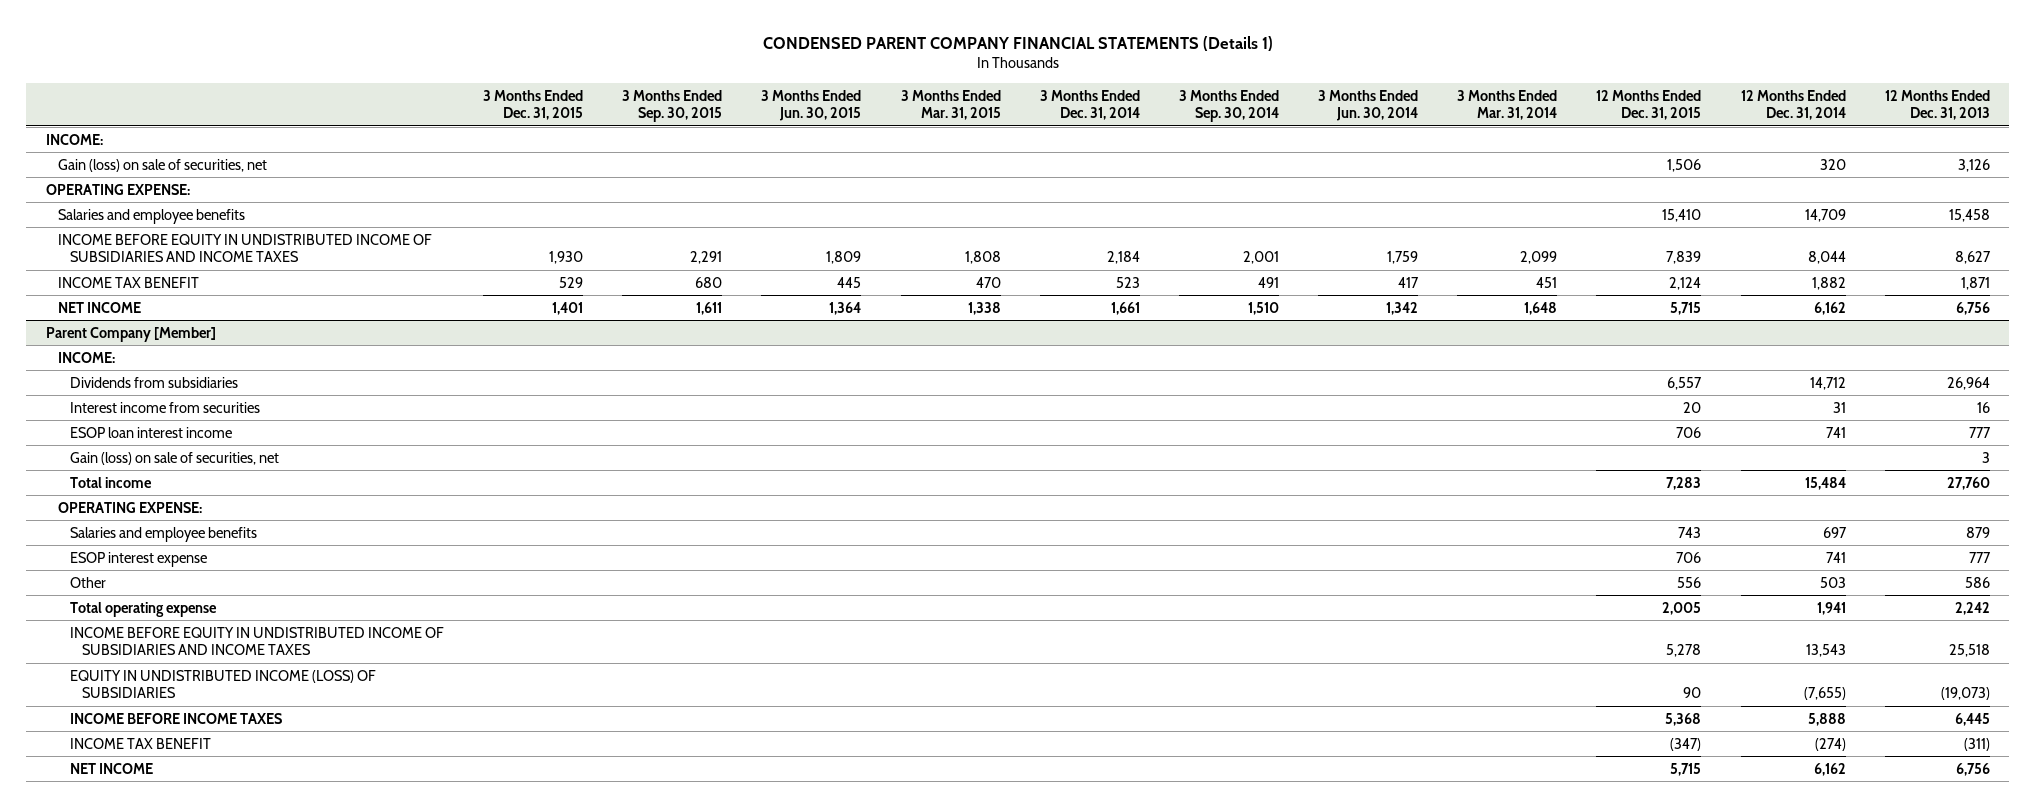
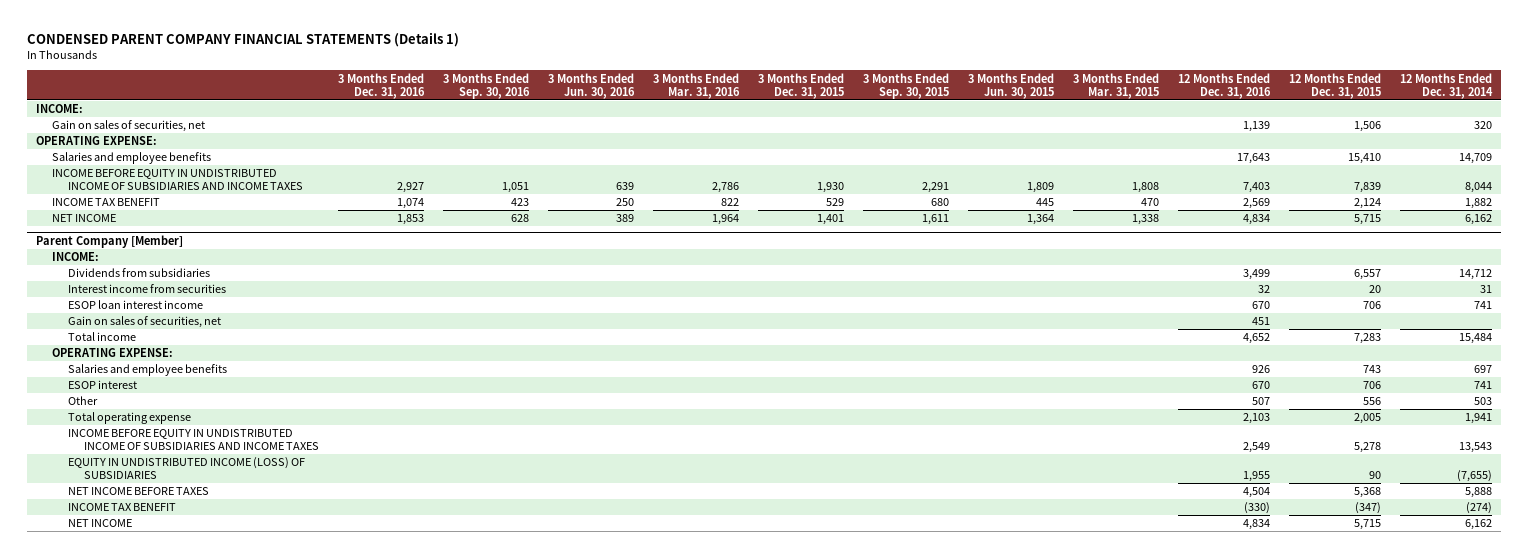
[1039,89,1140,121] 3 Months Ended Dec. 31, 2014 -> none
[1178,89,1279,123] 3 Months Ended Sep. 30, 2014 -> none
[1318,89,1419,122] 3 Months Ended Jun. 30, 2014 -> none
[1457,89,1558,121] 3 Months Ended Mar. 31, 2014 -> none
[1884,89,1990,121] 12 Months Ended Dec. 31, 2013 -> none
none -> [337,72,425,99] 3 Months Ended Dec. 31, 2016
none -> [442,72,530,99] 3 Months Ended Sep. 30, 2016
none -> [547,72,635,99] 3 Months Ended Jun. 30, 2016
none -> [652,72,740,99] 3 Months Ended Mar. 31, 2016
none -> [1177,72,1271,99] 12 Months Ended Dec. 31, 2016
[57,158,267,172] Gain (loss) on sale of securities, net -> [51,120,205,133] Gain on sales of securities, net
[69,451,279,465] Gain (loss) on sale of securities, net -> [67,316,221,329] Gain on sales of securities, net
[69,551,207,567] ESOP interest expense -> [67,380,137,390] ESOP interest
[69,712,282,724] INCOME BEFORE INCOME TAXES -> [67,487,209,496] NET INCOME BEFORE TAXES

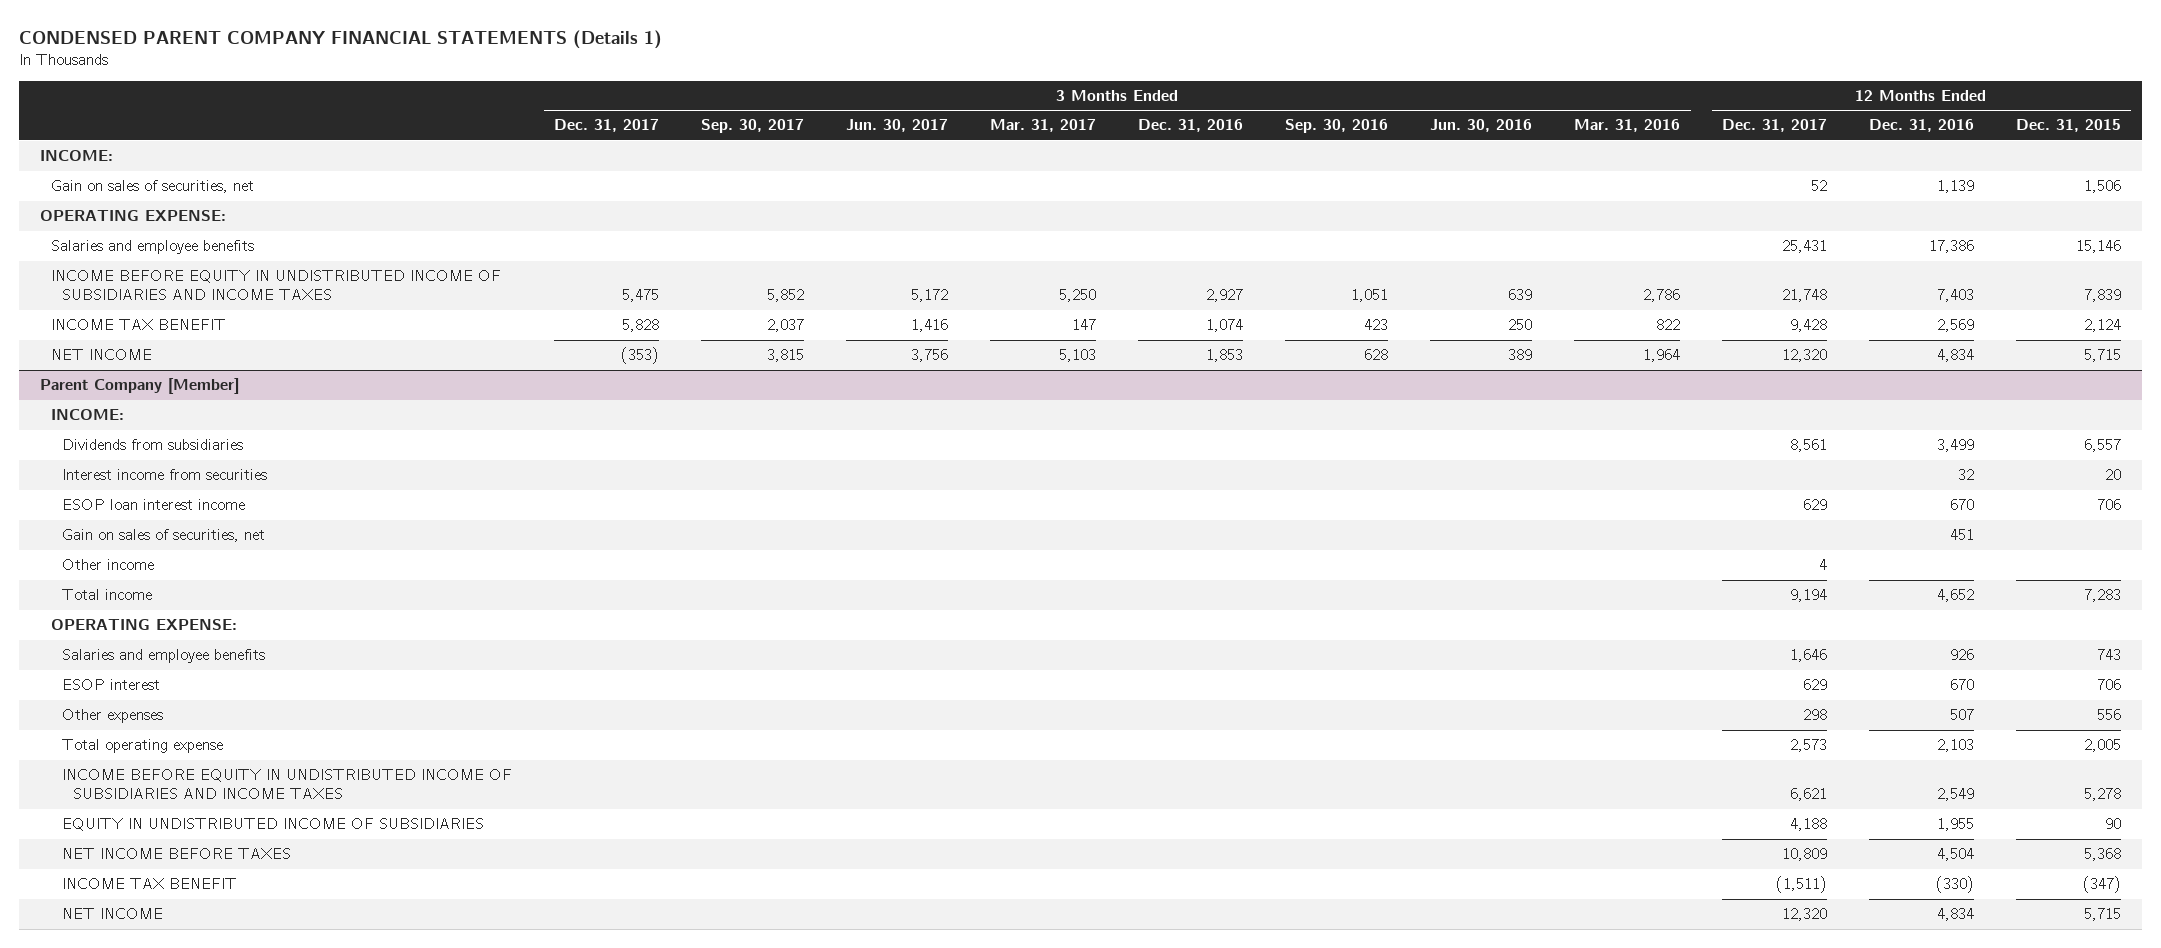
[757,72,844,99] 3 Months Ended Dec. 31, 2015 -> none
[862,72,949,99] 3 Months Ended Sep. 30, 2015 -> none
[967,72,1054,99] 3 Months Ended Jun. 30, 2015 -> none
[1072,72,1159,99] 3 Months Ended Mar. 31, 2015 -> none
[1399,72,1493,99] 12 Months Ended Dec. 31, 2014 -> none
none -> [554,119,660,133] Dec. 31, 2017
none -> [701,119,805,134] Sep. 30, 2017
none -> [846,119,949,133] Jun. 30, 2017
none -> [990,119,1097,133] Mar. 31, 2017
none -> [1722,119,1828,133] Dec. 31, 2017
[1236,153,1270,165] 17,643 -> [1928,240,1974,254] 17,386
[1347,153,1381,165] 15,410 -> [2075,240,2121,254] 15,146
none -> [62,559,155,571] Other income
[67,396,98,406] Other -> [62,709,164,724] Other expenses
[67,457,305,480] EQUITY IN UNDISTRIBUTED INCOME (LOSS) OF SUBSIDIARIES -> [62,818,485,832] EQUITY IN UNDISTRIBUTED INCOME OF SUBSIDIARIES

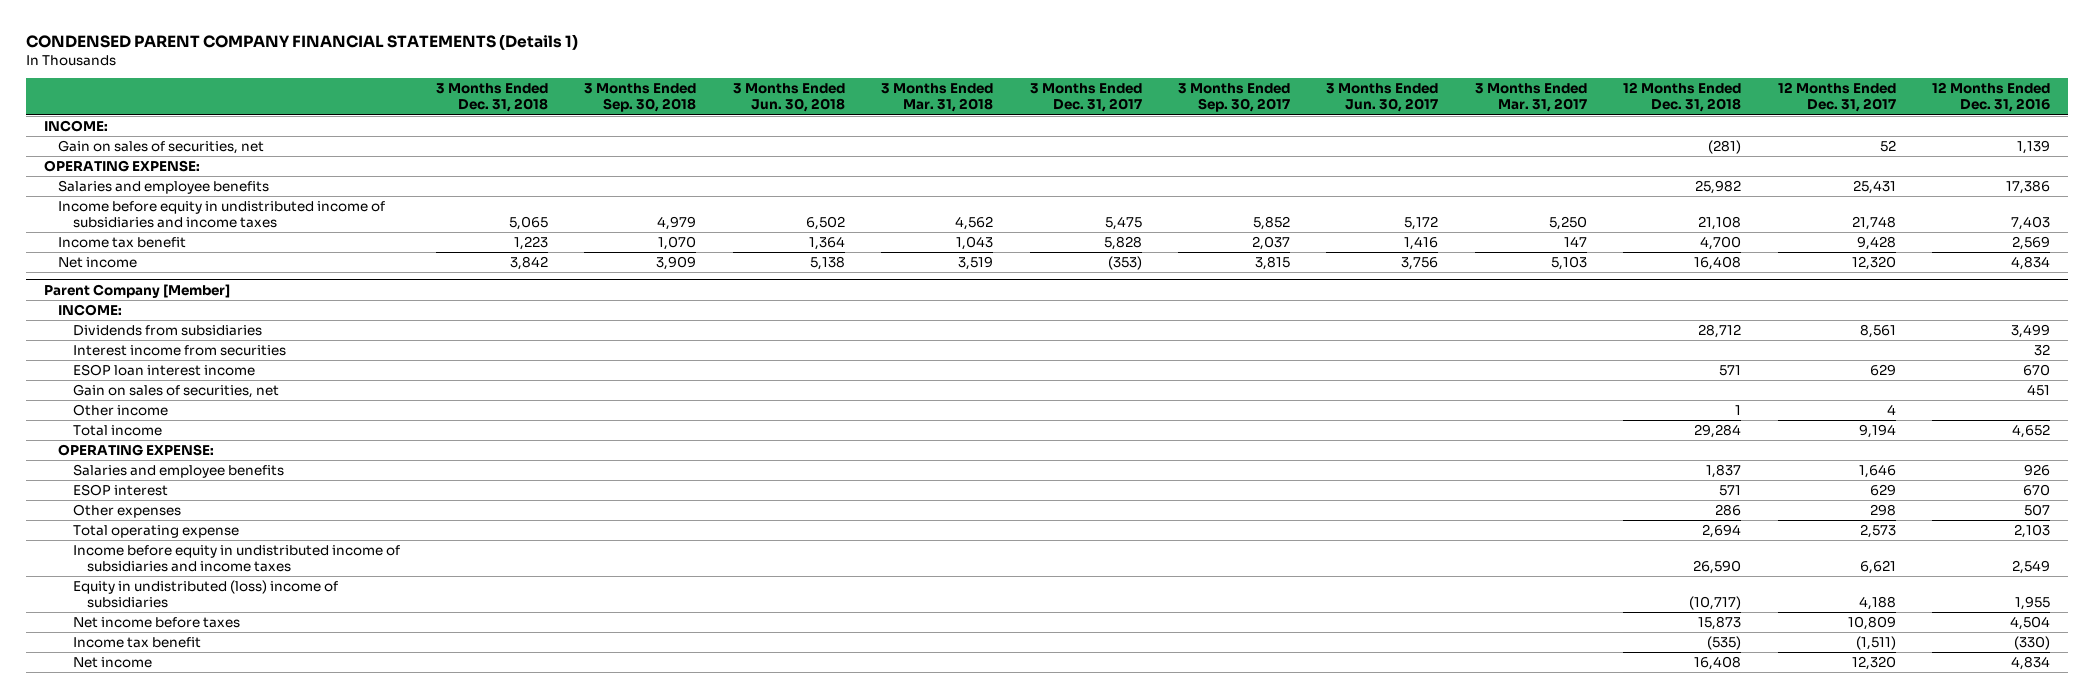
[1138,119,1244,133] Dec. 31, 2016 -> none
[1285,119,1389,134] Sep. 30, 2016 -> none
[1430,119,1533,133] Jun. 30, 2016 -> none
[1574,119,1681,133] Mar. 31, 2016 -> none
[2015,119,2121,133] Dec. 31, 2015 -> none
none -> [436,83,549,113] 3 Months Ended Dec. 31, 2018
none -> [584,83,697,113] 3 Months Ended Sep. 30, 2018
none -> [732,83,845,113] 3 Months Ended Jun. 30, 2018
none -> [881,83,994,113] 3 Months Ended Mar. 31, 2018
none -> [1623,82,1742,113] 12 Months Ended Dec. 31, 2018
[51,270,502,301] INCOME BEFORE EQUITY IN UNDISTRIBUTED INCOME OF SUBSIDIARIES AND INCOME TAXES -> [58,201,386,228] Income before equity in undistributed income of subsidiaries and income taxes
[51,319,227,331] INCOME TAX BENEFIT -> [58,237,187,249] Income tax benefit
[51,349,153,361] NET INCOME -> [58,257,138,269] Net income
[62,769,513,800] INCOME BEFORE EQUITY IN UNDISTRIBUTED INCOME OF SUBSIDIARIES AND INCOME TAXES -> [72,545,400,572] Income before equity in undistributed income of subsidiaries and income taxes
[62,818,485,832] EQUITY IN UNDISTRIBUTED INCOME OF SUBSIDIARIES -> [72,580,338,608] Equity in undistributed (loss) income of subsidiaries
[62,848,292,860] NET INCOME BEFORE TAXES -> [72,617,240,629] Net income before taxes
[62,878,238,890] INCOME TAX BENEFIT -> [72,637,201,649] Income tax benefit
[62,908,164,920] NET INCOME -> [72,657,152,669] Net income

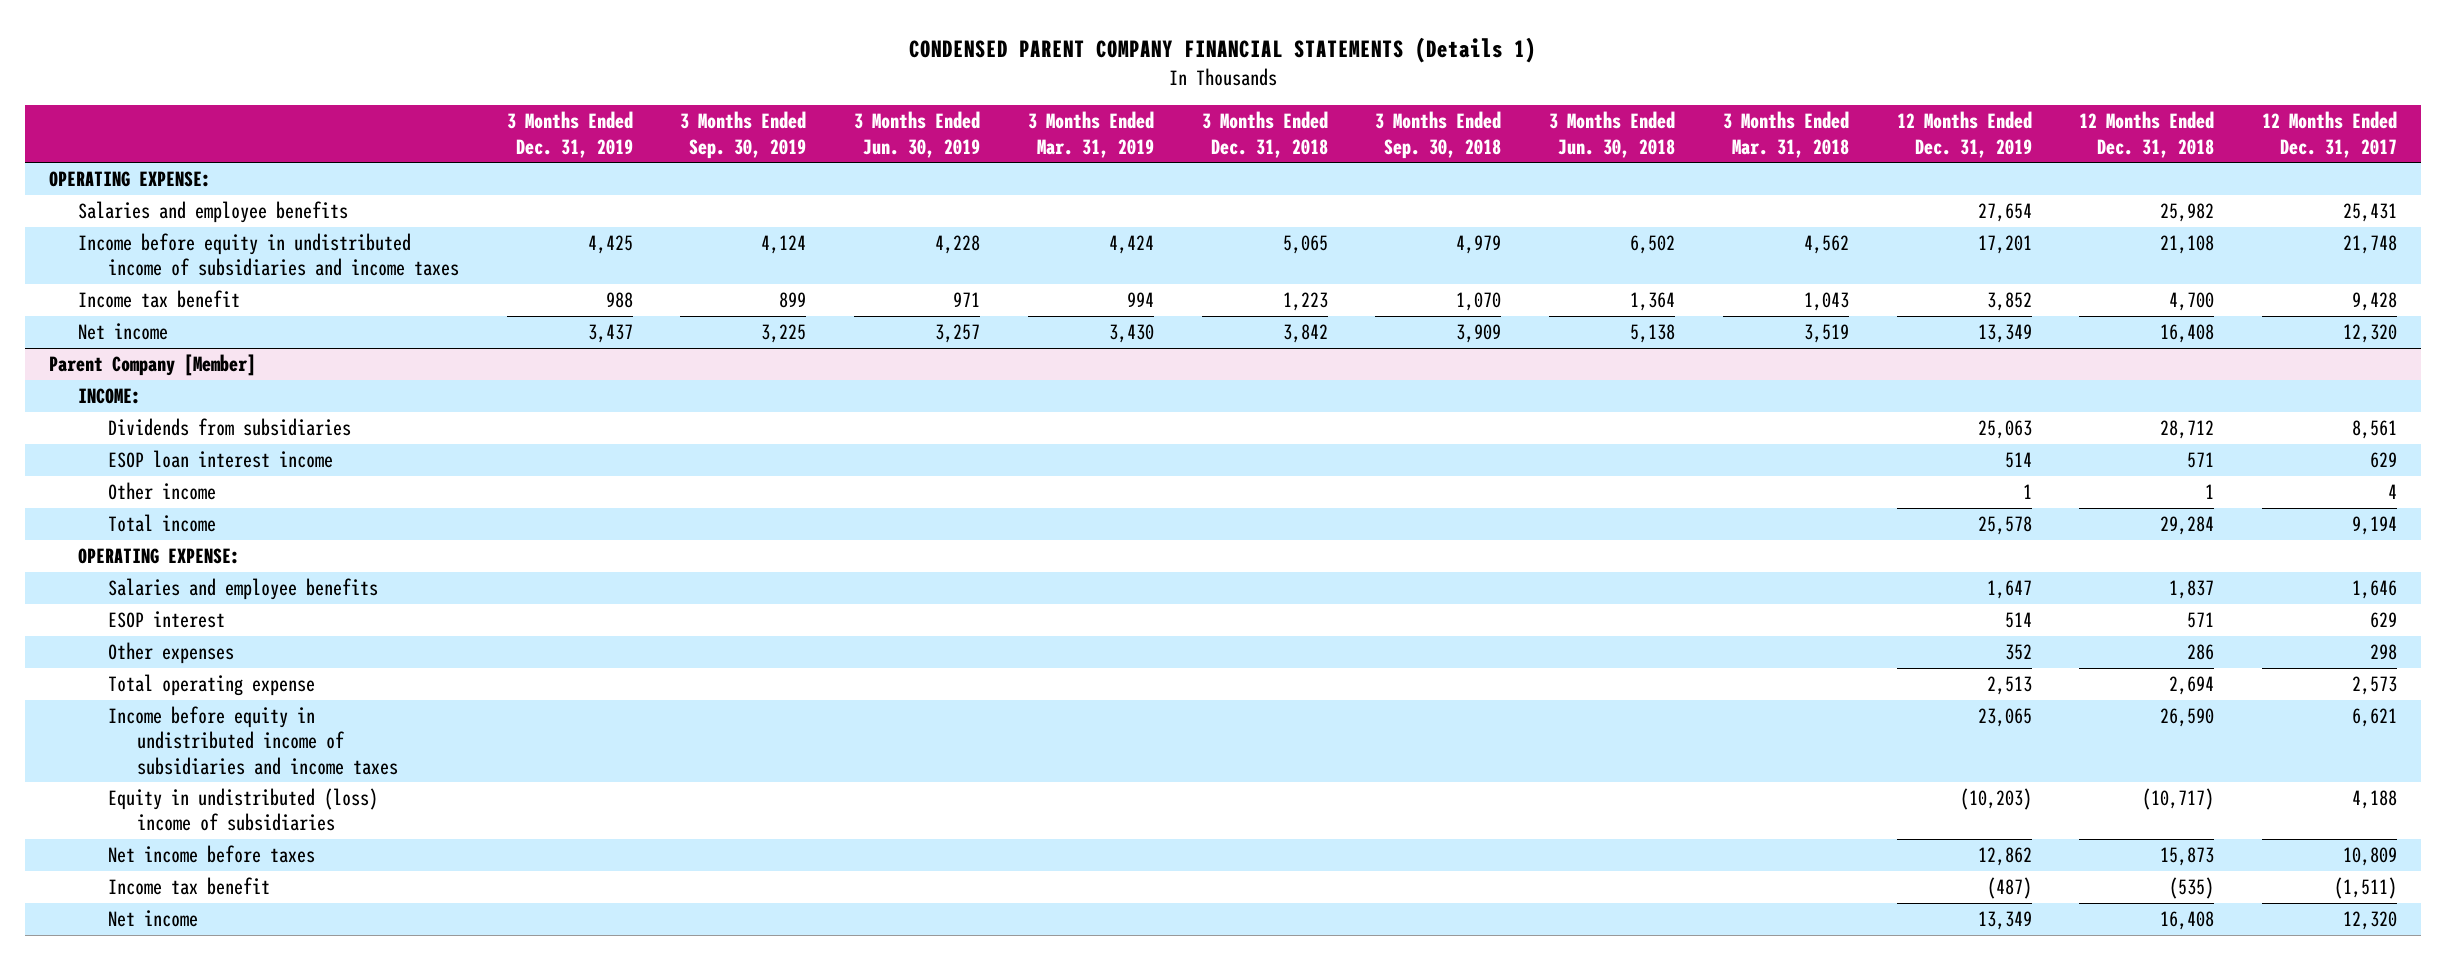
[1029,83,1142,113] 3 Months Ended Dec. 31, 2017 -> none
[1177,83,1290,113] 3 Months Ended Sep. 30, 2017 -> none
[1326,83,1439,113] 3 Months Ended Jun. 30, 2017 -> none
[1474,83,1587,113] 3 Months Ended Mar. 31, 2017 -> none
[1931,82,2050,113] 12 Months Ended Dec. 31, 2016 -> none
none -> [506,111,633,158] 3 Months Ended Dec. 31, 2019
none -> [680,111,807,159] 3 Months Ended Sep. 30, 2019
none -> [854,111,981,158] 3 Months Ended Jun. 30, 2019
none -> [1027,111,1154,158] 3 Months Ended Mar. 31, 2019
none -> [1896,111,2032,158] 12 Months Ended Dec. 31, 2019
[44,120,109,133] INCOME: -> none
[58,140,265,155] Gain on sales of securities, net -> none
[72,345,286,357] Interest income from securities -> none
[72,384,279,399] Gain on sales of securities, net -> none

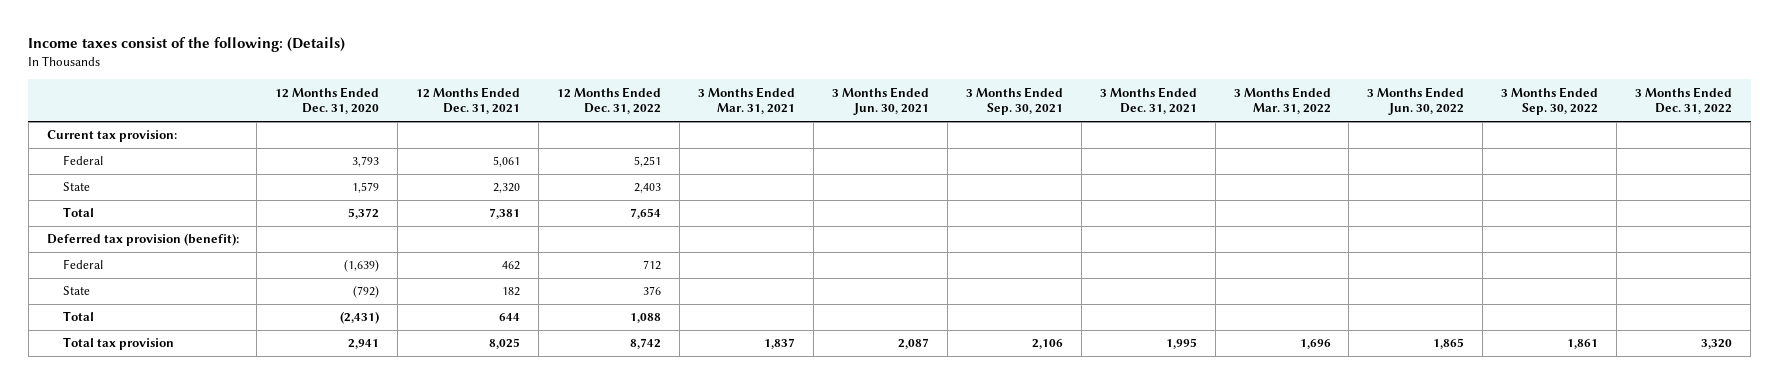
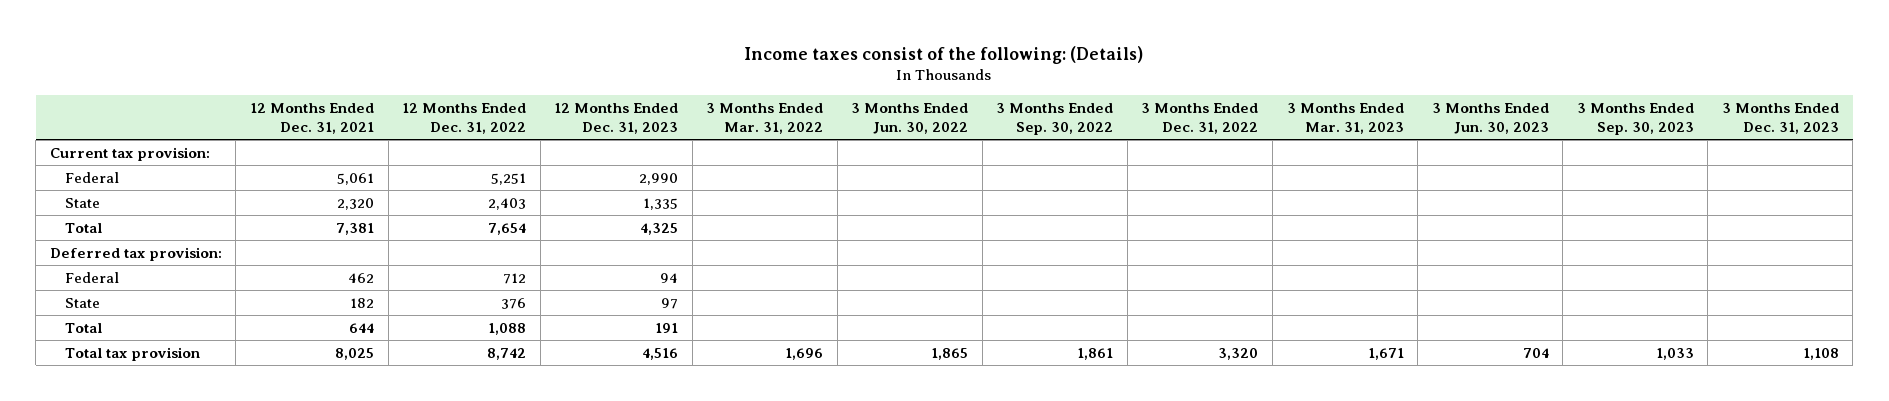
[275,86,380,115] 12 Months Ended Dec. 31, 2020 -> none
[698,86,796,115] 3 Months Ended Mar. 31, 2021 -> none
[831,86,929,116] 3 Months Ended Jun. 30, 2021 -> none
[965,86,1063,116] 3 Months Ended Sep. 30, 2021 -> none
[1099,86,1197,115] 3 Months Ended Dec. 31, 2021 -> none
none -> [554,102,679,135] 12 Months Ended Dec. 31, 2023
none -> [1286,102,1404,135] 3 Months Ended Mar. 31, 2023
none -> [1431,102,1549,135] 3 Months Ended Jun. 30, 2023
none -> [1576,102,1694,136] 3 Months Ended Sep. 30, 2023
none -> [1721,102,1839,135] 3 Months Ended Dec. 31, 2023
[46,233,239,247] Deferred tax provision (benefit): -> [49,246,222,261] Deferred tax provision:

